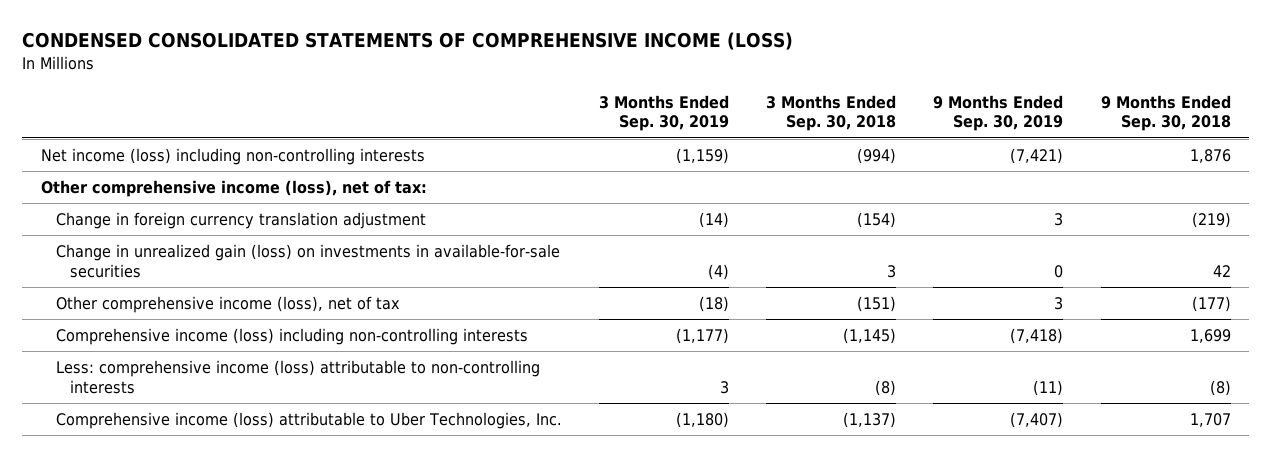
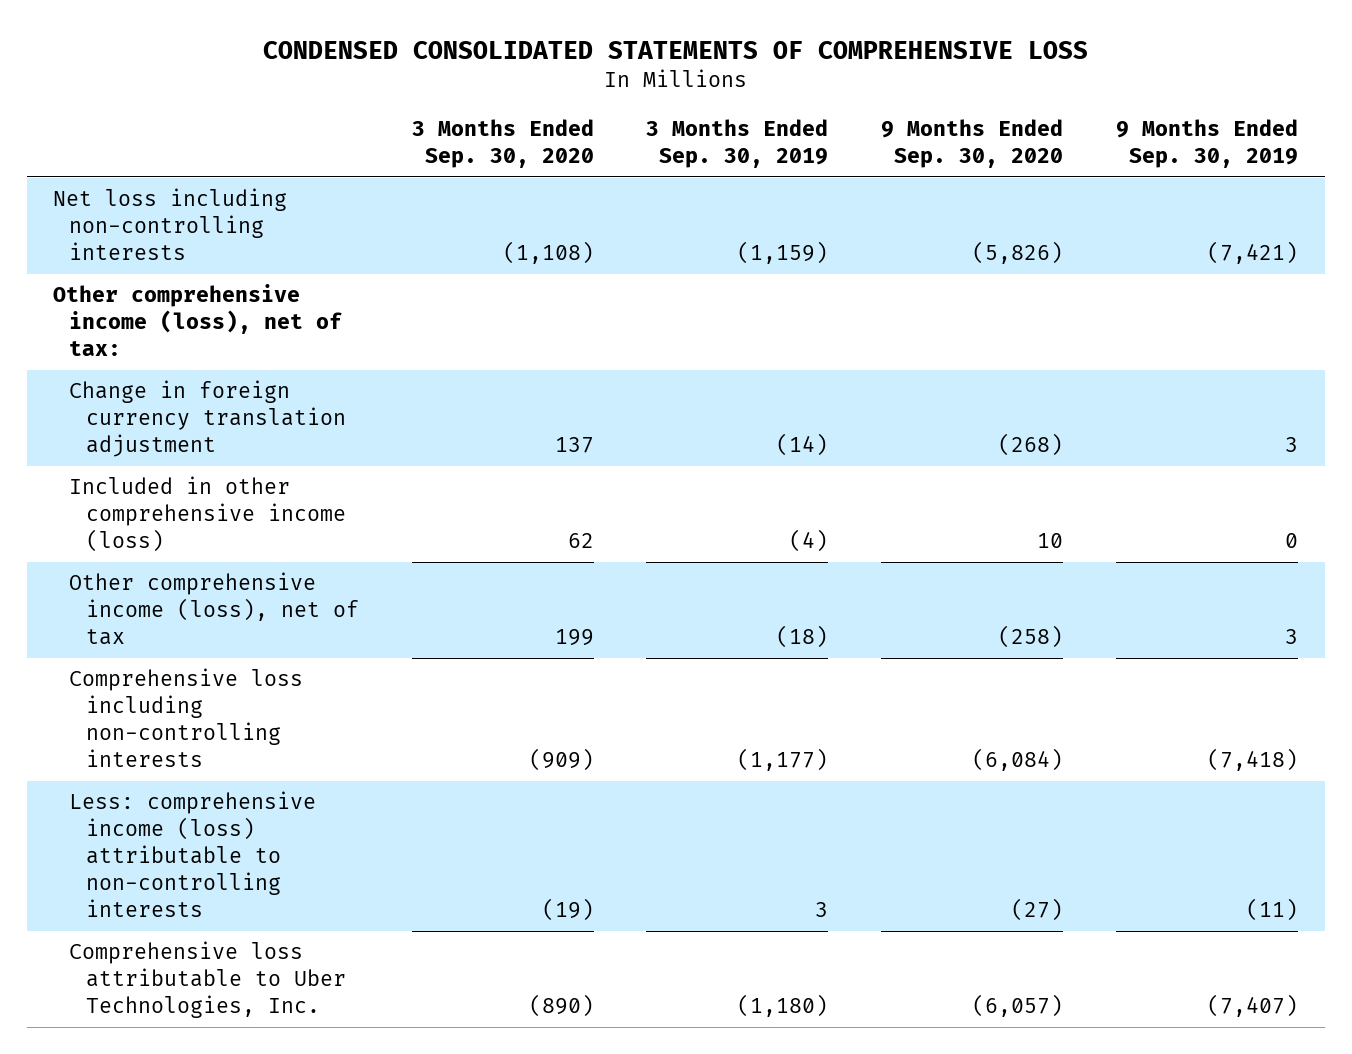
[22,32,794,51] CONDENSED CONSOLIDATED STATEMENTS OF COMPREHENSIVE INCOME (LOSS) -> [262,40,1088,59] CONDENSED CONSOLIDATED STATEMENTS OF COMPREHENSIVE LOSS
[766,94,897,132] 3 Months Ended Sep. 30, 2018 -> none
[1100,94,1231,132] 9 Months Ended Sep. 30, 2018 -> none
none -> [411,119,594,169] 3 Months Ended Sep. 30, 2020
none -> [881,119,1064,169] 9 Months Ended Sep. 30, 2020
[40,148,425,166] Net income (loss) including non-controlling interests -> [53,188,288,261] Net loss including non-controlling interests
[55,244,560,278] Change in unrealized gain (loss) on investments in available-for-sale securities -> [69,476,346,553] Included in other comprehensive income (loss)
[55,328,528,346] Comprehensive income (loss) including non-controlling interests -> [69,668,304,768] Comprehensive loss including non-controlling interests
[55,412,562,430] Comprehensive income (loss) attributable to Uber Technologies, Inc. -> [69,941,346,1019] Comprehensive loss attributable to Uber Technologies, Inc.

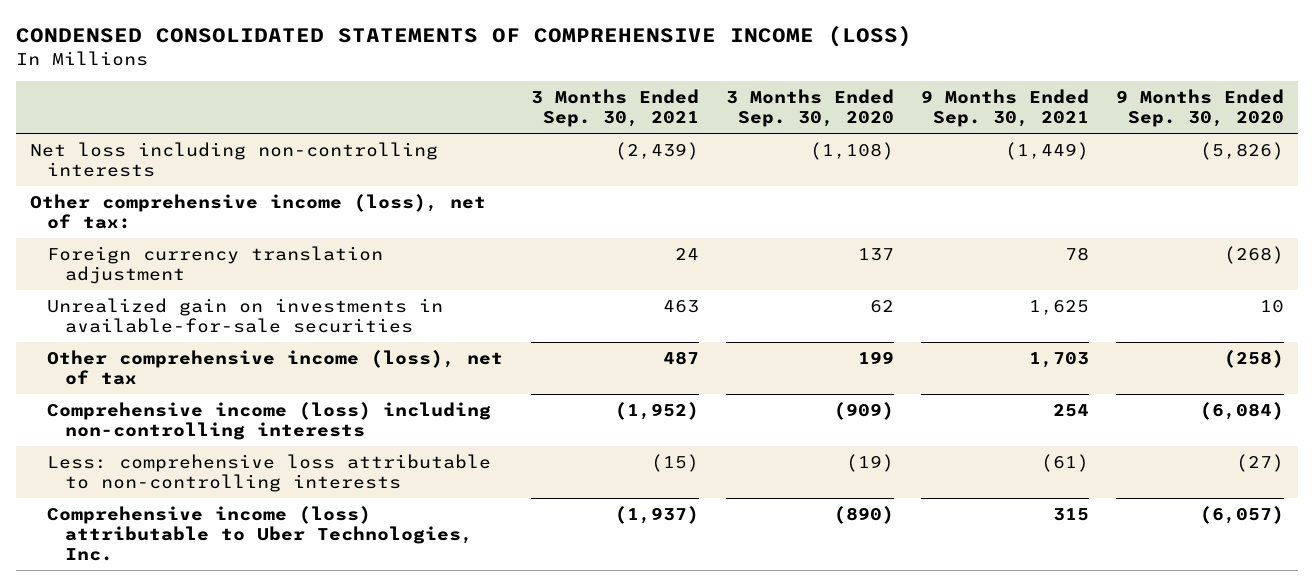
[262,40,1088,59] CONDENSED CONSOLIDATED STATEMENTS OF COMPREHENSIVE LOSS -> [15,25,912,47] CONDENSED CONSOLIDATED STATEMENTS OF COMPREHENSIVE INCOME (LOSS)
[646,119,829,169] 3 Months Ended Sep. 30, 2019 -> none
[1116,119,1299,169] 9 Months Ended Sep. 30, 2019 -> none
none -> [530,89,699,128] 3 Months Ended Sep. 30, 2021
none -> [921,89,1090,128] 9 Months Ended Sep. 30, 2021
[69,380,346,458] Change in foreign currency translation adjustment -> [47,245,384,284] Foreign currency translation adjustment
[69,476,346,553] Included in other comprehensive income (loss) -> [47,297,444,333] Unrealized gain on investments in available-for-sale securities
[69,668,304,768] Comprehensive loss including non-controlling interests -> [47,401,492,440] Comprehensive income (loss) including non-controlling interests
[69,791,317,918] Less: comprehensive income (loss) attributable to non-controlling interests -> [47,453,492,492] Less: comprehensive loss attributable to non-controlling interests
[69,941,346,1019] Comprehensive loss attributable to Uber Technologies, Inc. -> [47,505,474,561] Comprehensive income (loss) attributable to Uber Technologies, Inc.

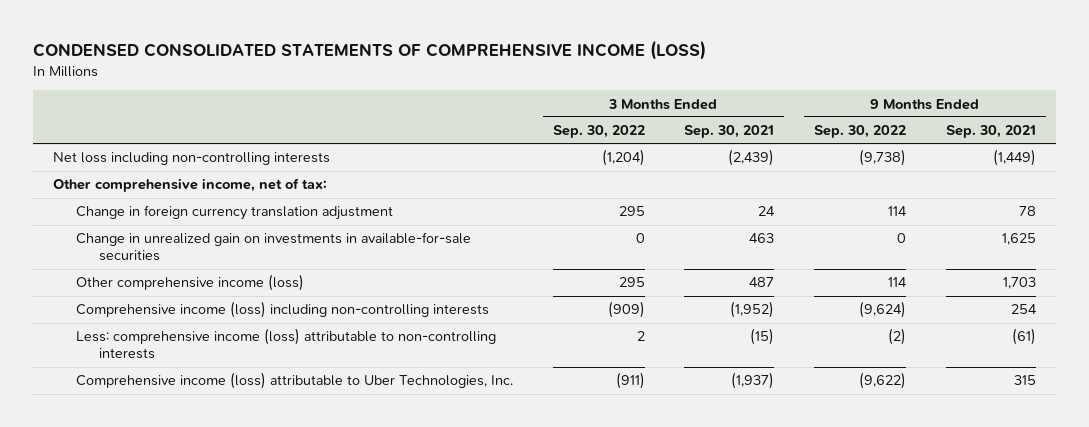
[725,89,894,128] 3 Months Ended Sep. 30, 2020 -> none
[1116,89,1285,128] 9 Months Ended Sep. 30, 2020 -> none
none -> [552,125,645,139] Sep. 30, 2022
none -> [814,125,907,139] Sep. 30, 2022
[29,193,486,229] Other comprehensive income (loss), net of tax: -> [52,178,327,193] Other comprehensive income, net of tax:
[47,245,384,284] Foreign currency translation adjustment -> [75,205,393,221] Change in foreign currency translation adjustment
[47,297,444,333] Unrealized gain on investments in available-for-sale securities -> [75,232,471,262] Change in unrealized gain on investments in available-for-sale securities
[47,349,504,385] Other comprehensive income (loss), net of tax -> [75,274,304,292] Other comprehensive income (loss)
[47,453,492,492] Less: comprehensive loss attributable to non-controlling interests -> [75,328,496,360] Less: comprehensive income (loss) attributable to non-controlling interests

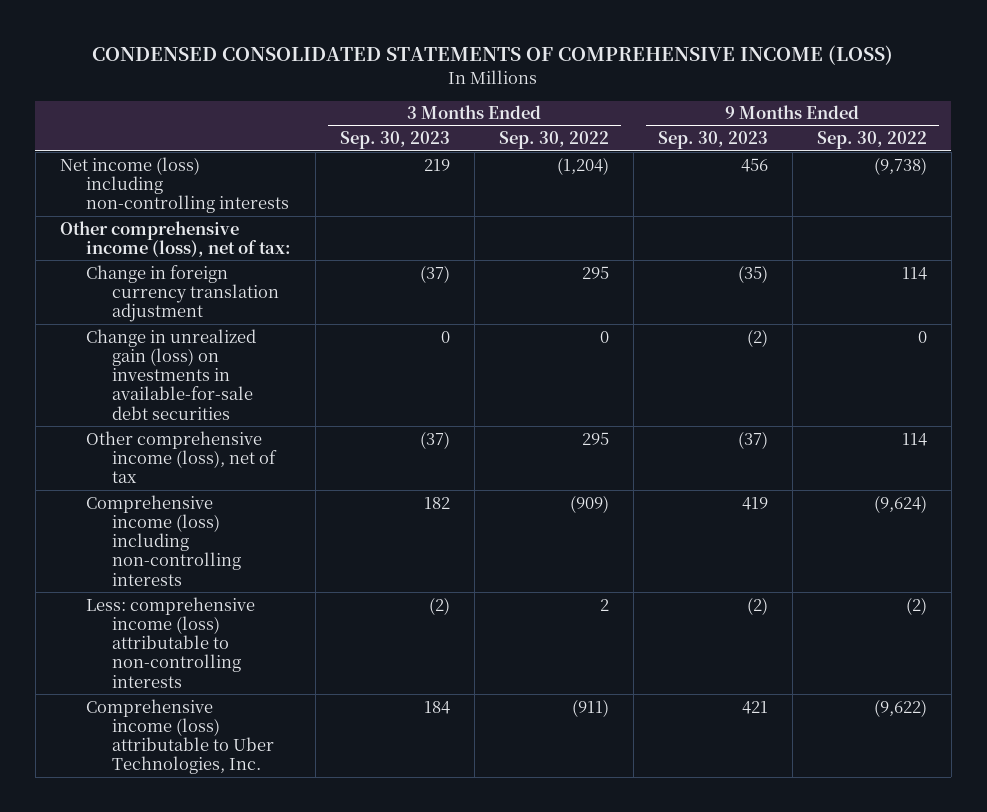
[684,125,775,139] Sep. 30, 2021 -> none
[945,125,1036,139] Sep. 30, 2021 -> none
none -> [340,131,451,150] Sep. 30, 2023
none -> [657,131,768,150] Sep. 30, 2023
[52,152,330,166] Net loss including non-controlling interests -> [59,156,290,214] Net income (loss) including non-controlling interests
[52,178,327,193] Other comprehensive income, net of tax: -> [59,220,292,257] Other comprehensive income (loss), net of tax:
[75,232,471,262] Change in unrealized gain on investments in available-for-sale securities -> [86,328,257,420] Change in unrealized gain (loss) on investments in available-for-sale debt securities
[75,274,304,292] Other comprehensive income (loss) -> [86,430,278,484] Other comprehensive income (loss), net of tax

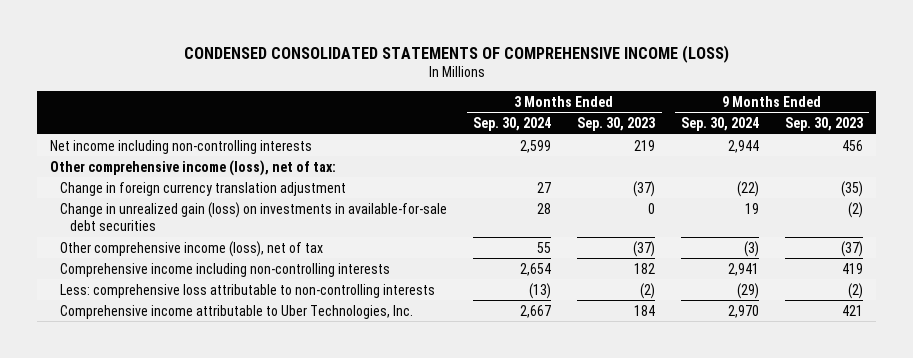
[498,131,609,150] Sep. 30, 2022 -> none
[816,131,927,150] Sep. 30, 2022 -> none
none -> [473,117,552,132] Sep. 30, 2024
none -> [680,117,759,132] Sep. 30, 2024
[59,156,290,214] Net income (loss) including non-controlling interests -> [50,139,313,154] Net income including non-controlling interests
[86,494,242,586] Comprehensive income (loss) including non-controlling interests -> [60,262,391,277] Comprehensive income including non-controlling interests
[86,596,256,688] Less: comprehensive income (loss) attributable to non-controlling interests -> [60,283,436,298] Less: comprehensive loss attributable to non-controlling interests
[86,698,275,775] Comprehensive income (loss) attributable to Uber Technologies, Inc. -> [60,304,414,319] Comprehensive income attributable to Uber Technologies, Inc.

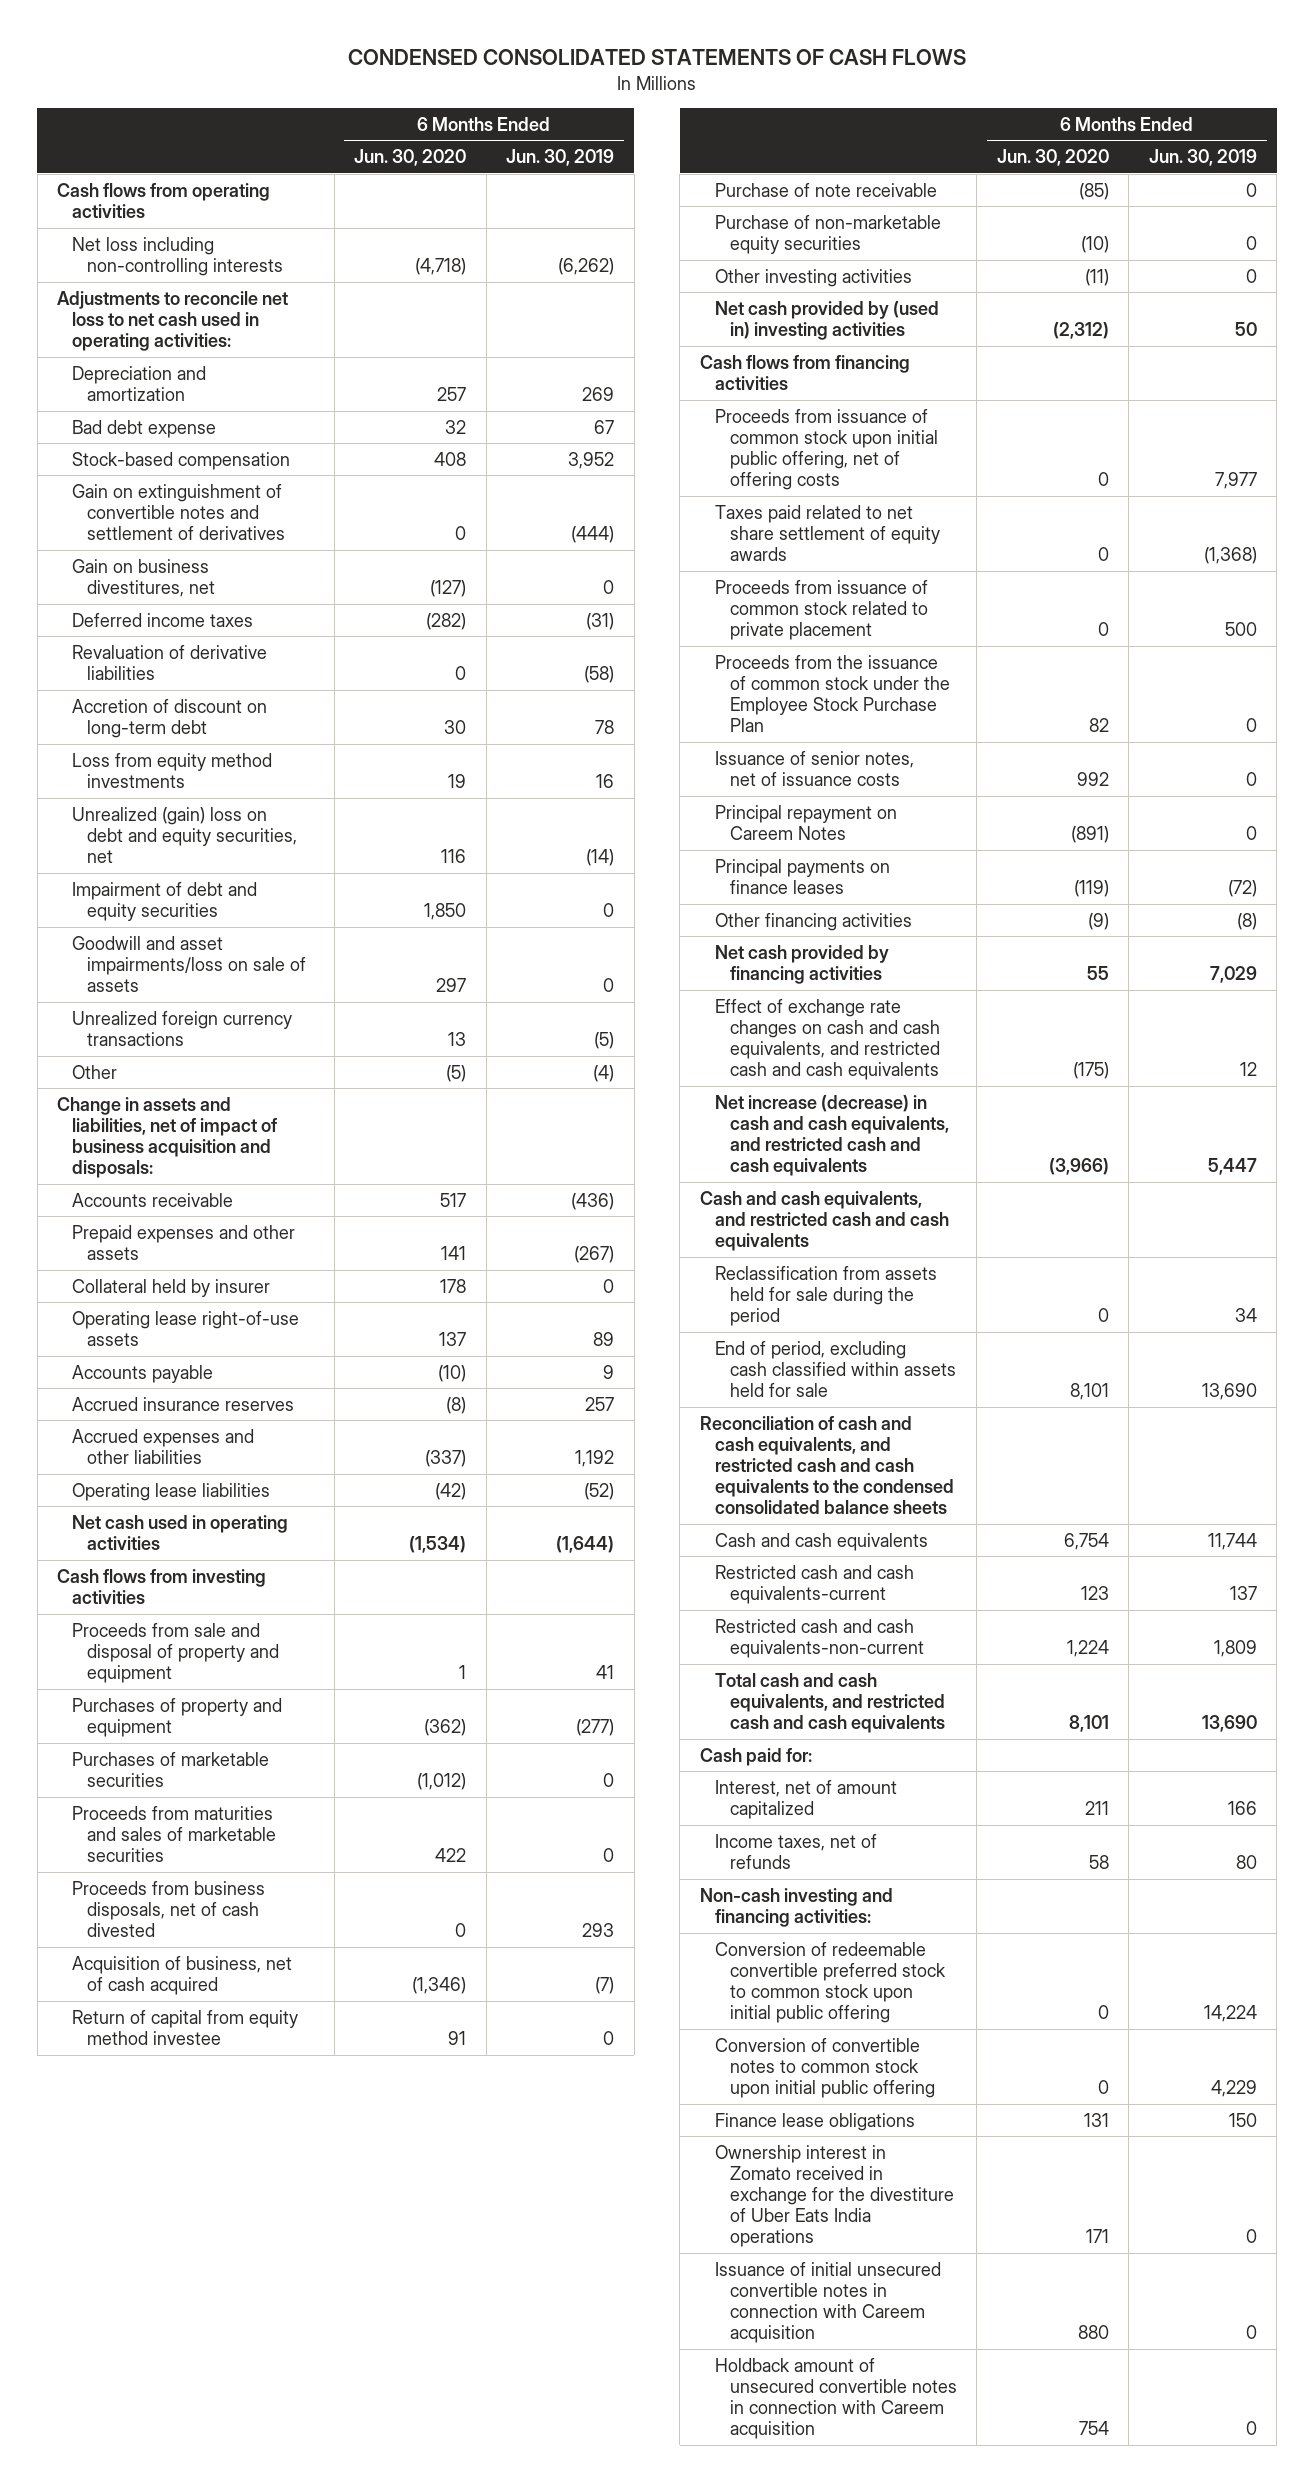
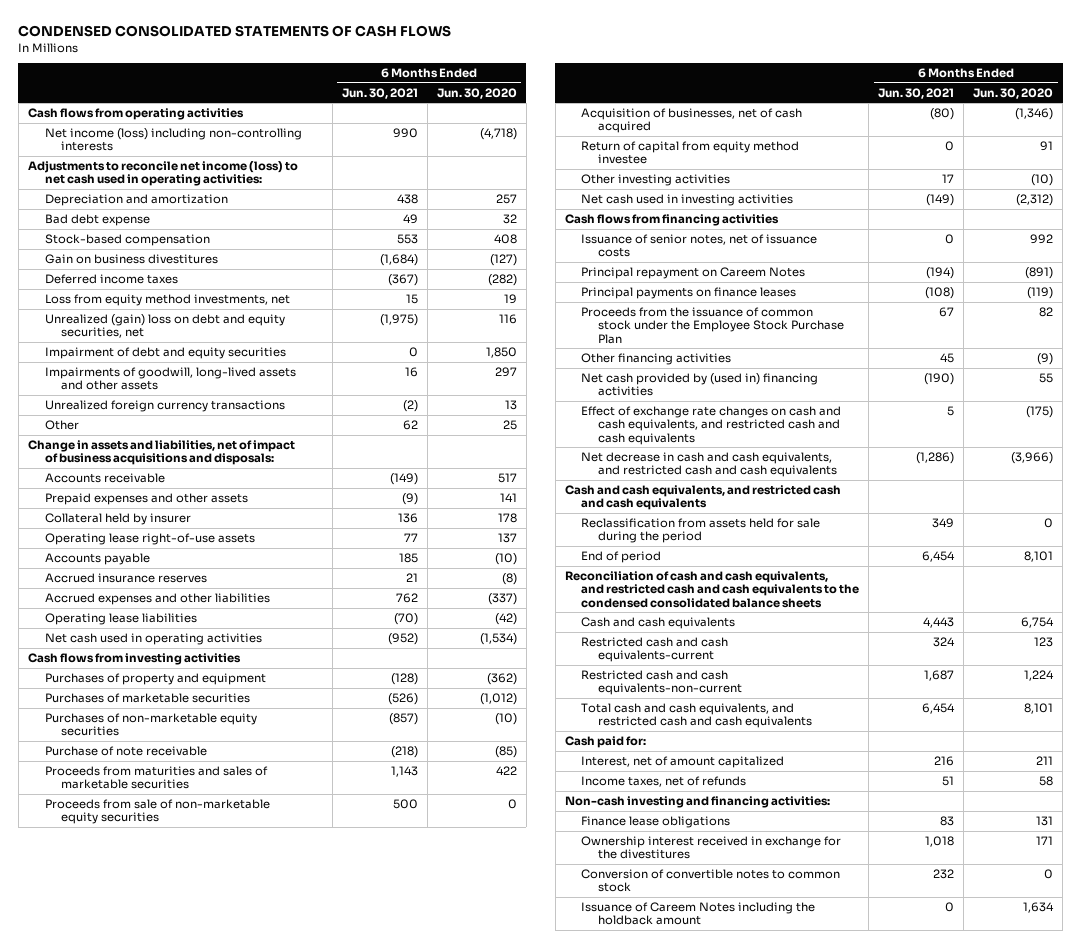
[506,149,615,167] Jun. 30, 2019 -> none
none -> [341,87,418,99] Jun. 30, 2021
[72,236,284,276] Net loss including non-controlling interests -> [44,127,302,152] Net income (loss) including non-controlling interests
[57,290,289,352] Adjustments to reconcile net loss to net cash used in operating activities: -> [27,160,298,187] Adjustments to reconcile net income (loss) to net cash used in operating activities:
[72,483,286,541] Gain on extinguishment of convertible notes and settlement of derivatives -> none
[72,558,216,597] Gain on business divestitures, net -> [44,253,218,264] Gain on business divestitures
[72,644,268,680] Revaluation of derivative liabilities -> none
[72,698,268,738] Accretion of discount on long-term debt -> none
[72,752,273,788] Loss from equity method investments -> [44,293,290,306] Loss from equity method investments, net
[72,935,307,993] Goodwill and asset impairments/loss on sale of assets -> [44,366,296,391] Impairments of goodwill, long-lived assets and other assets
[446,1064,467,1082] (5) -> [502,419,517,430] 25
[57,1096,278,1179] Change in assets and liabilities, net of impact of business acquisition and disposals: -> [27,439,295,466] Change in assets and liabilities, net of impact of business acquisitions and disposals:
[72,1622,280,1684] Proceeds from sale and disposal of property and equipment -> none
none -> [44,712,257,737] Purchases of non-marketable equity securities
[714,182,937,197] Purchase of note receivable -> [44,745,207,756] Purchase of note receivable
[72,1880,266,1938] Proceeds from business disposals, net of cash divested -> none
none -> [44,798,270,825] Proceeds from sale of non-marketable equity securities
[72,1955,293,1995] Acquisition of business, net of cash acquired -> [581,107,803,134] Acquisition of businesses, net of cash acquired
[714,214,941,254] Purchase of non-marketable equity securities -> none
[1084,268,1109,286] (11) -> [1031,173,1054,186] (10)
[714,300,939,340] Net cash provided by (used in) investing activities -> [581,193,794,206] Net cash used in investing activities
[714,408,938,491] Proceeds from issuance of common stock upon initial public offering, net of offering costs -> none
[714,504,940,562] Taxes paid related to net share settlement of equity awards -> none
[714,579,928,641] Proceeds from issuance of common stock related to private placement -> none
[714,654,950,733] Proceeds from the issuance of common stock under the Employee Stock Purchase Plan -> [581,306,845,344] Proceeds from the issuance of common stock under the Employee Stock Purchase Plan
[714,944,889,984] Net cash provided by financing activities -> [581,372,819,397] Net cash provided by (used in) financing activities
[714,1094,949,1177] Net increase (decrease) in cash and cash equivalents, and restricted cash and cash equivalents -> [581,451,838,478] Net decrease in cash and cash equivalents, and restricted cash and cash equivalents
[714,1340,956,1398] End of period, excluding cash classified within assets held for sale -> [581,550,662,563] End of period
[714,1941,946,2024] Conversion of redeemable convertible preferred stock to common stock upon initial public offering -> none
[714,2037,935,2099] Conversion of convertible notes to common stock upon initial public offering -> none
[714,2357,957,2440] Holdback amount of unsecured convertible notes in connection with Careem acquisition -> none
[714,2144,954,2248] Ownership interest in Zomato received in exchange for the divestiture of Uber Eats India operations -> [581,835,842,860] Ownership interest received in exchange for the divestitures
none -> [581,868,841,893] Conversion of convertible notes to common stock
[714,2261,941,2344] Issuance of initial unsecured convertible notes in connection with Careem acquisition -> [581,901,816,926] Issuance of Careem Notes including the holdback amount
[1077,2325,1109,2340] 880 -> [1023,901,1055,913] 1,634

